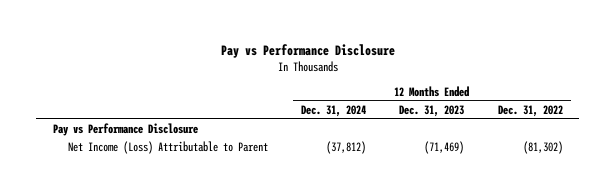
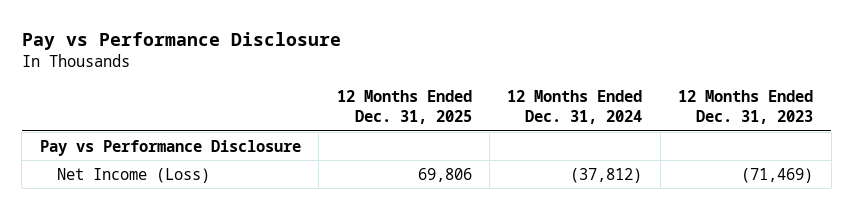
[497,104,563,117] Dec. 31, 2022 -> none
none -> [336,90,472,125] 12 Months Ended Dec. 31, 2025
[67,141,268,155] Net Income (Loss) Attributable to Parent -> [56,167,210,183] Net Income (Loss)

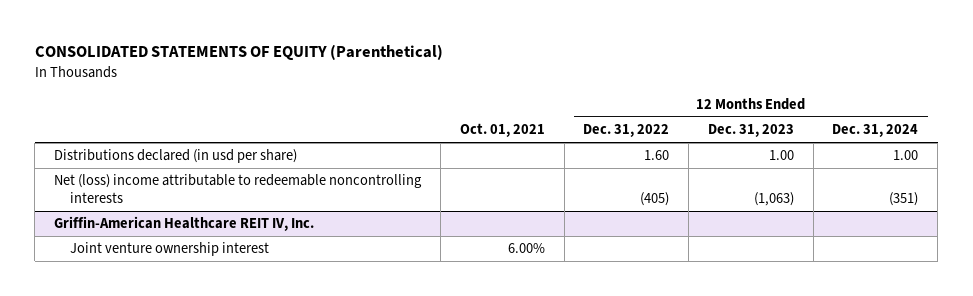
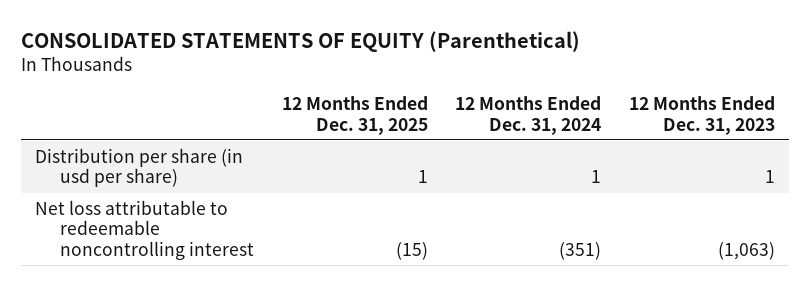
[459,123,545,138] Oct. 01, 2021 -> none
[583,124,670,138] Dec. 31, 2022 -> none
none -> [281,96,428,135] 12 Months Ended Dec. 31, 2025
[54,216,315,232] Griffin-American Healthcare REIT IV, Inc. -> none
[69,242,269,257] Joint venture ownership interest -> none
[54,149,298,164] Distributions declared (in usd per share) -> [34,147,243,188] Distribution per share (in usd per share)
[768,150,794,161] 1.00 -> [765,170,776,184] 1
[893,150,919,161] 1.00 -> [591,170,602,184] 1
[54,174,423,204] Net (loss) income attributable to redeemable noncontrolling interests -> [34,199,254,260] Net loss attributable to redeemable noncontrolling interest

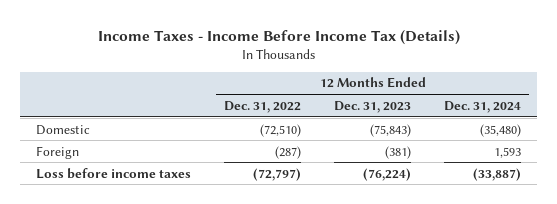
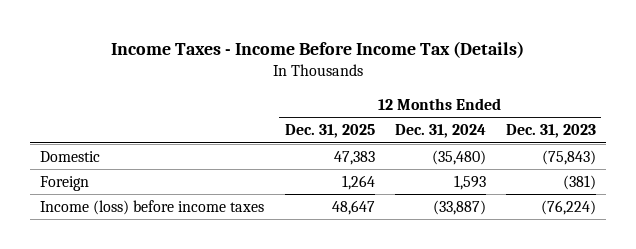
[224,100,302,113] Dec. 31, 2022 -> none
none -> [284,124,375,139] Dec. 31, 2025
[36,167,192,179] Loss before income taxes -> [40,200,265,216] Income (loss) before income taxes

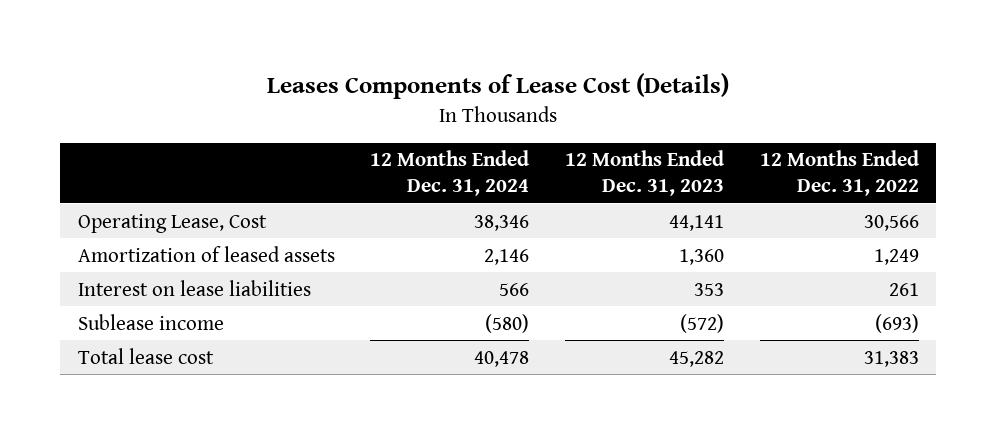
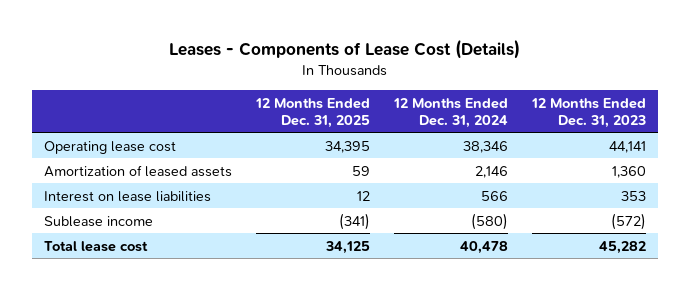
[267,73,730,100] Leases Components of Lease Cost (Details) -> [169,39,521,60] Leases - Components of Lease Cost (Details)
[759,150,919,197] 12 Months Ended Dec. 31, 2022 -> none
none -> [255,97,371,128] 12 Months Ended Dec. 31, 2025
[77,213,267,233] Operating Lease, Cost -> [44,140,177,154] Operating lease cost

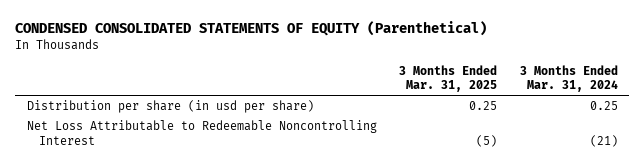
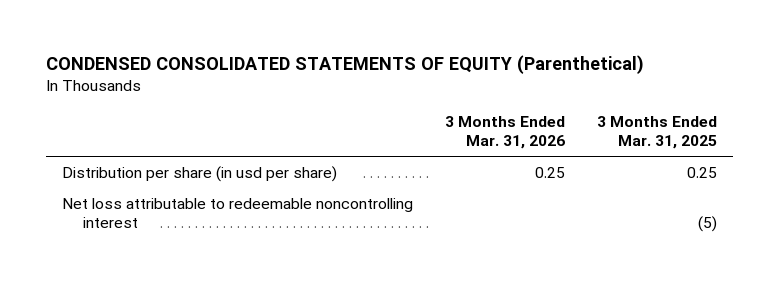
[519,64,618,93] 3 Months Ended Mar. 31, 2024 -> none
none -> [445,116,566,150] 3 Months Ended Mar. 31, 2026
[26,120,377,145] Net Loss Attributable to Redeemable Noncontrolling Interest -> [61,197,413,229] Net loss attributable to redeemable noncontrolling interest

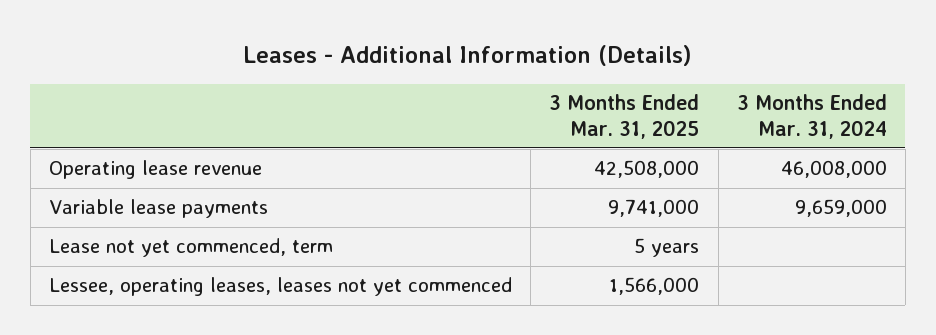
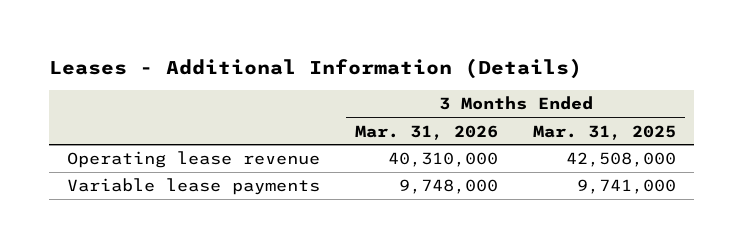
[736,94,887,139] 3 Months Ended Mar. 31, 2024 -> none
none -> [354,124,498,140] Mar. 31, 2026
[48,238,333,258] Lease not yet commenced, term -> none
[48,277,512,297] Lessee, operating leases, leases not yet commenced -> none

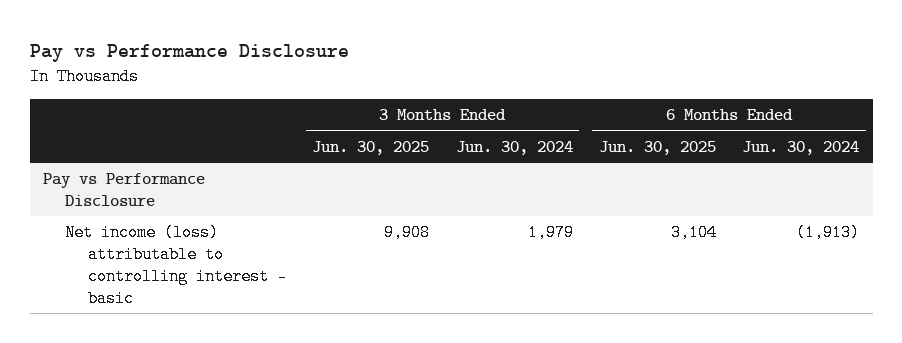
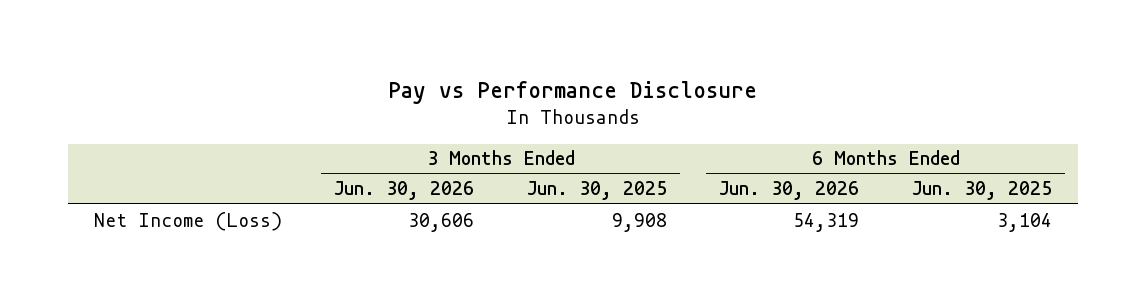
[455,140,573,155] Jun. 30, 2024 -> none
[742,140,860,155] Jun. 30, 2024 -> none
none -> [334,181,475,201] Jun. 30, 2026
none -> [719,181,860,201] Jun. 30, 2026
[43,173,206,207] Pay vs Performance Disclosure -> none
[65,224,287,308] Net income (loss) attributable to controlling interest - basic -> [94,211,283,231] Net Income (Loss)

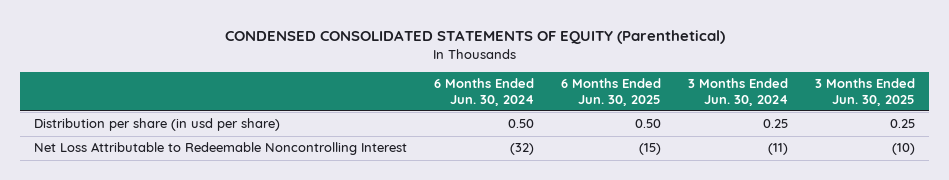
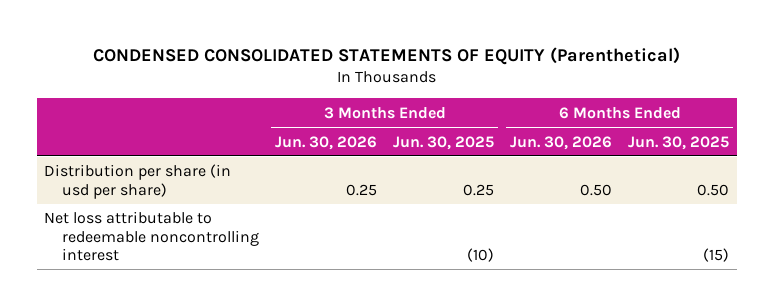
[433,78,534,106] 6 Months Ended Jun. 30, 2024 -> none
[688,78,789,106] 3 Months Ended Jun. 30, 2024 -> none
none -> [275,135,378,150] Jun. 30, 2026
none -> [510,135,613,150] Jun. 30, 2026
[33,142,407,156] Net Loss Attributable to Redeemable Noncontrolling Interest -> [44,211,260,261] Net loss attributable to redeemable noncontrolling interest

